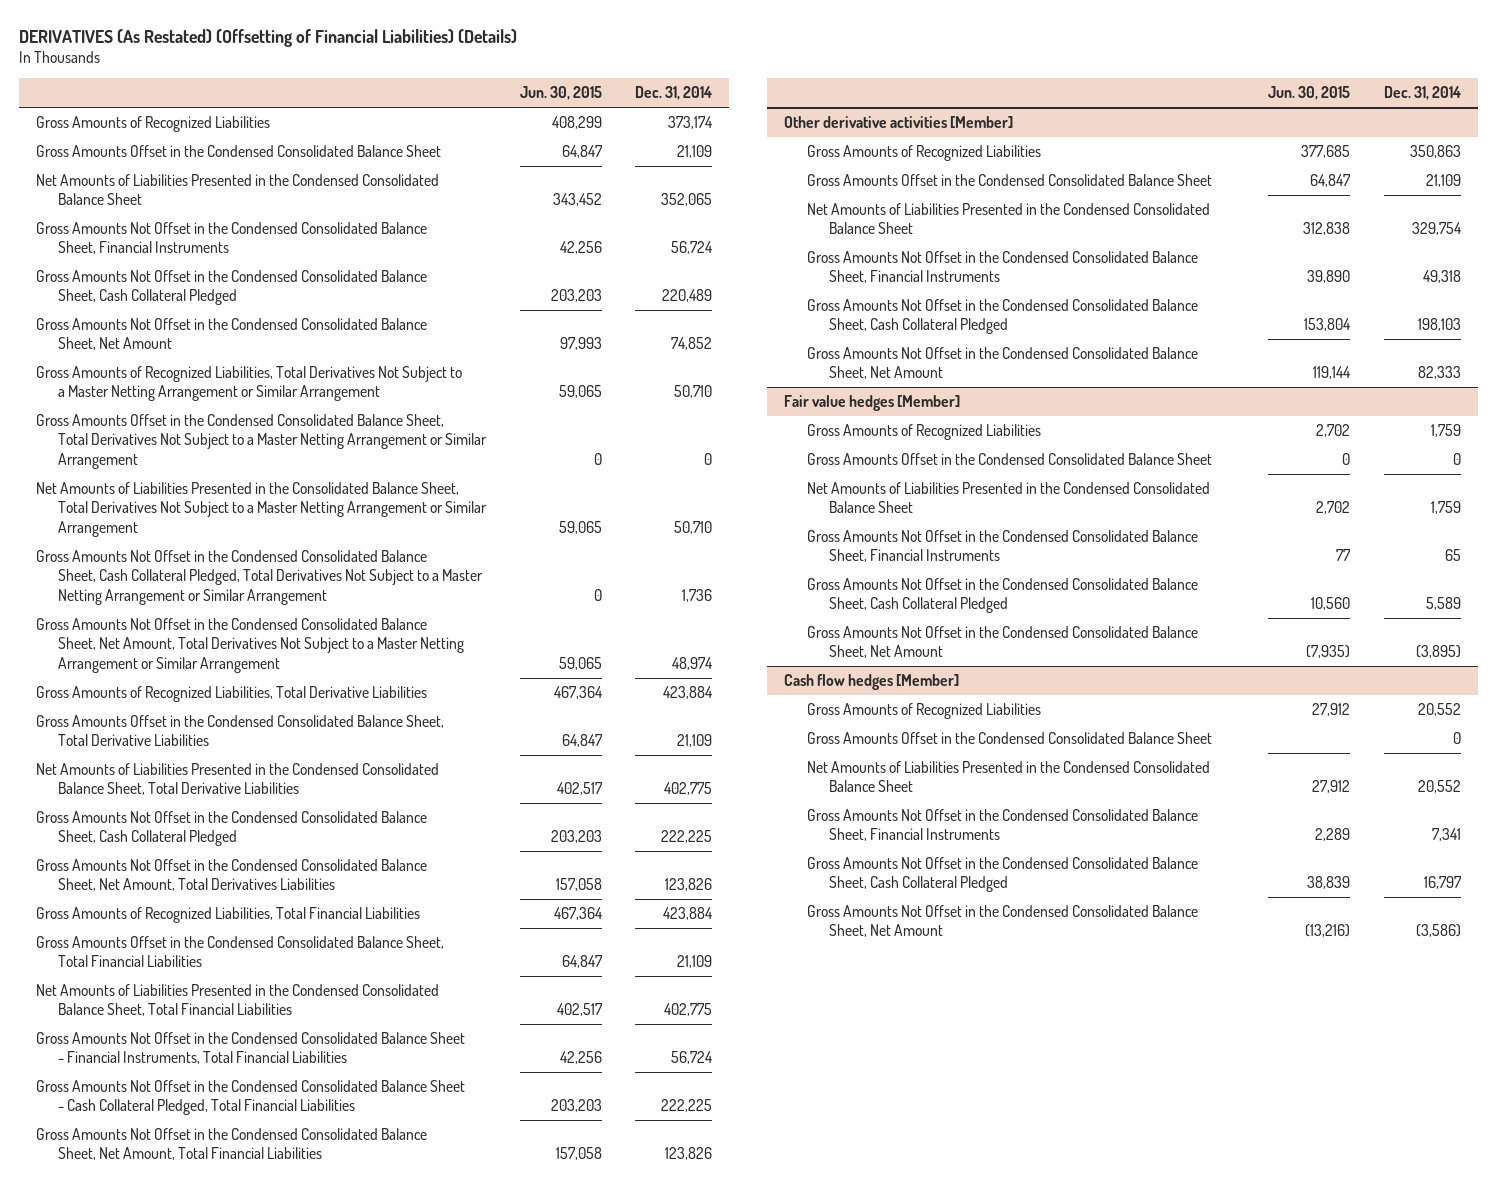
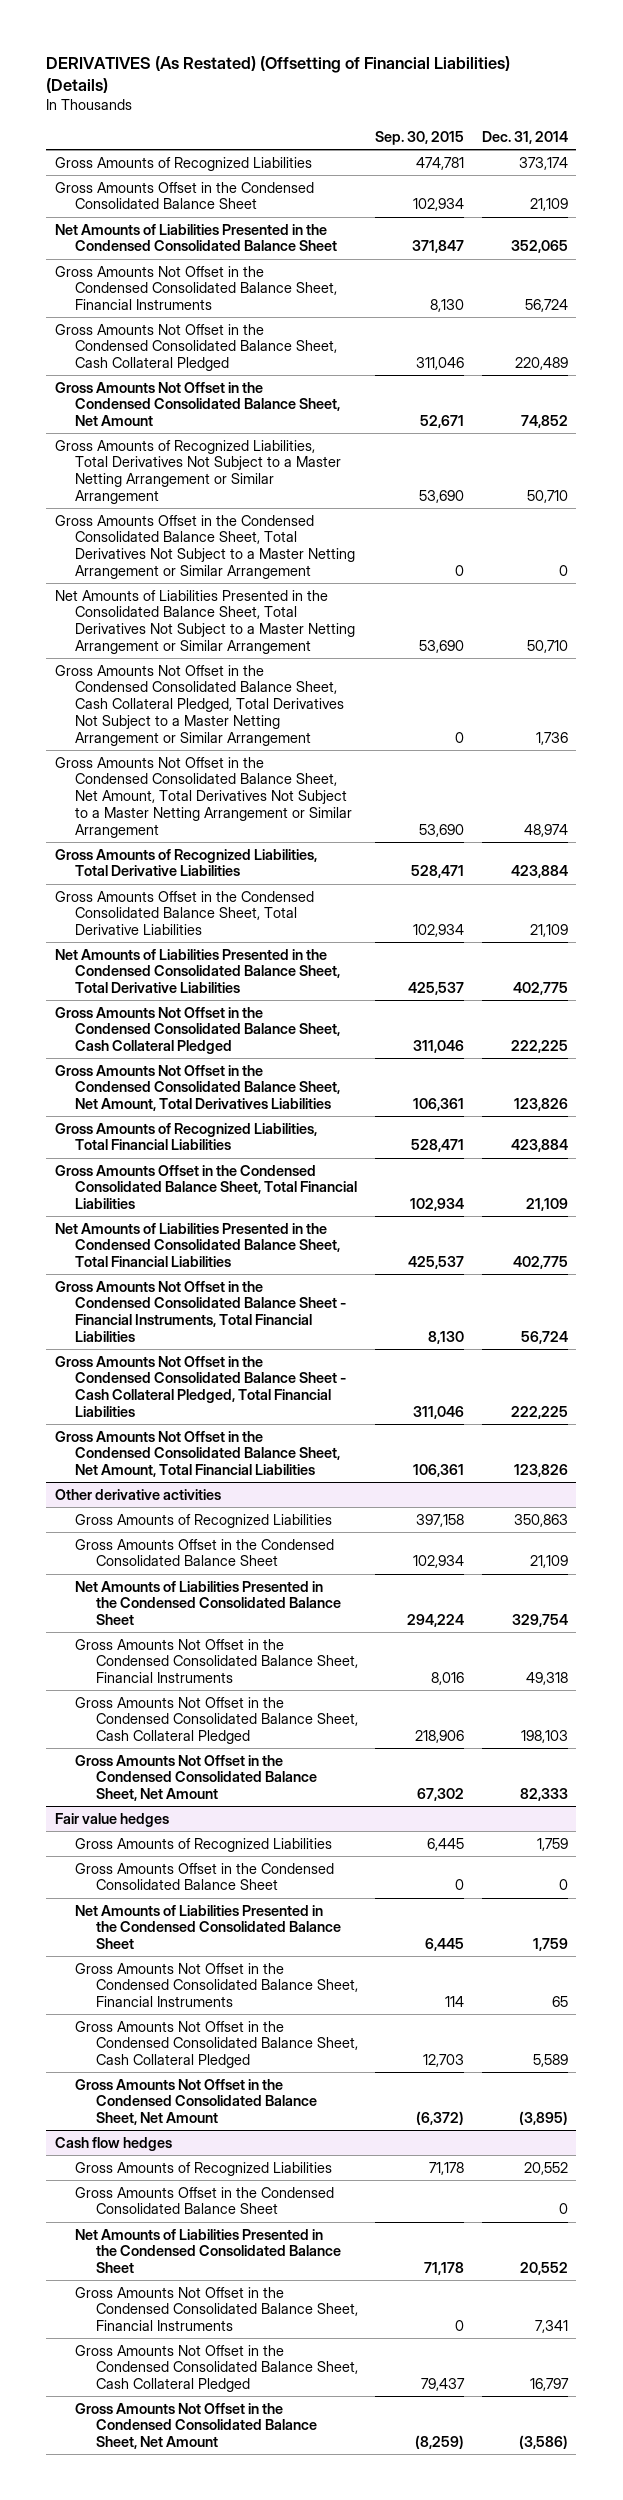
[519,86,602,101] Jun. 30, 2015 -> none
none -> [375,131,465,146] Sep. 30, 2015
[784,115,1014,128] Other derivative activities [Member] -> [55,1488,222,1500] Other derivative activities
[784,394,961,411] Fair value hedges [Member] -> [55,1812,170,1827] Fair value hedges
[784,673,960,690] Cash flow hedges [Member] -> [55,2136,173,2151] Cash flow hedges

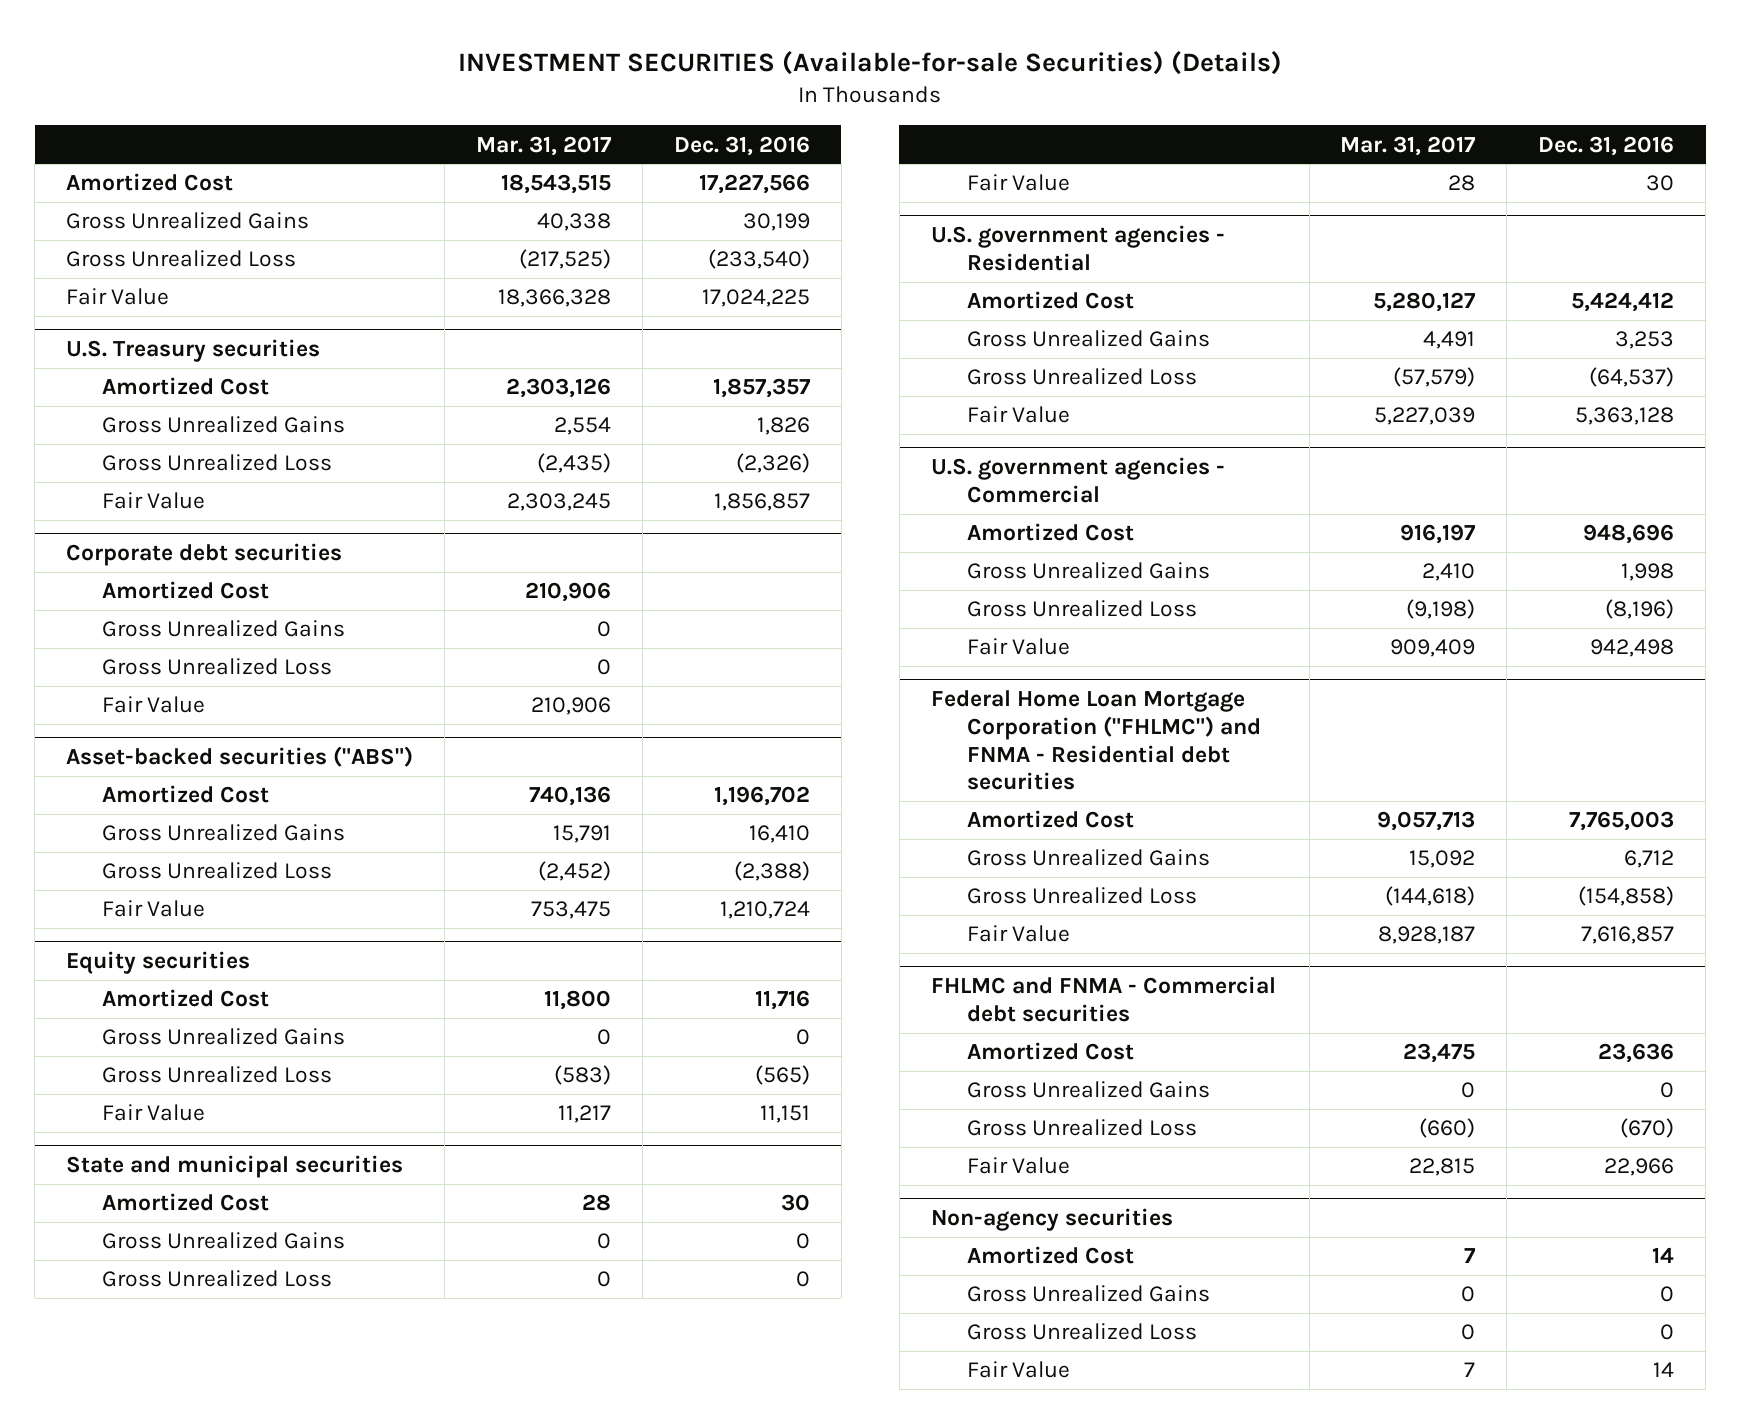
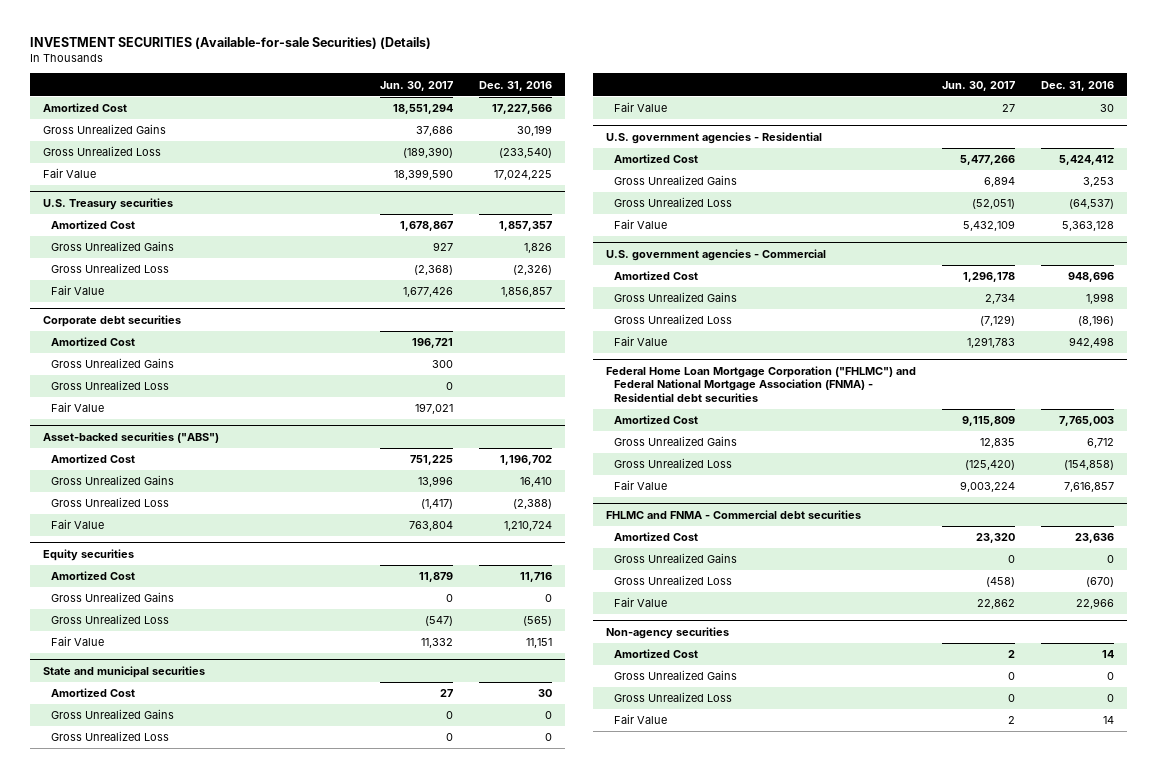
[475,135,612,156] Mar. 31, 2017 -> none
none -> [379,80,453,91] Jun. 30, 2017
[930,690,1261,791] Federal Home Loan Mortgage Corporation ("FHLMC") and FNMA - Residential debt securities -> [605,365,916,402] Federal Home Loan Mortgage Corporation ("FHLMC") and Federal National Mortgage Association (FNMA) - Residential debt securities

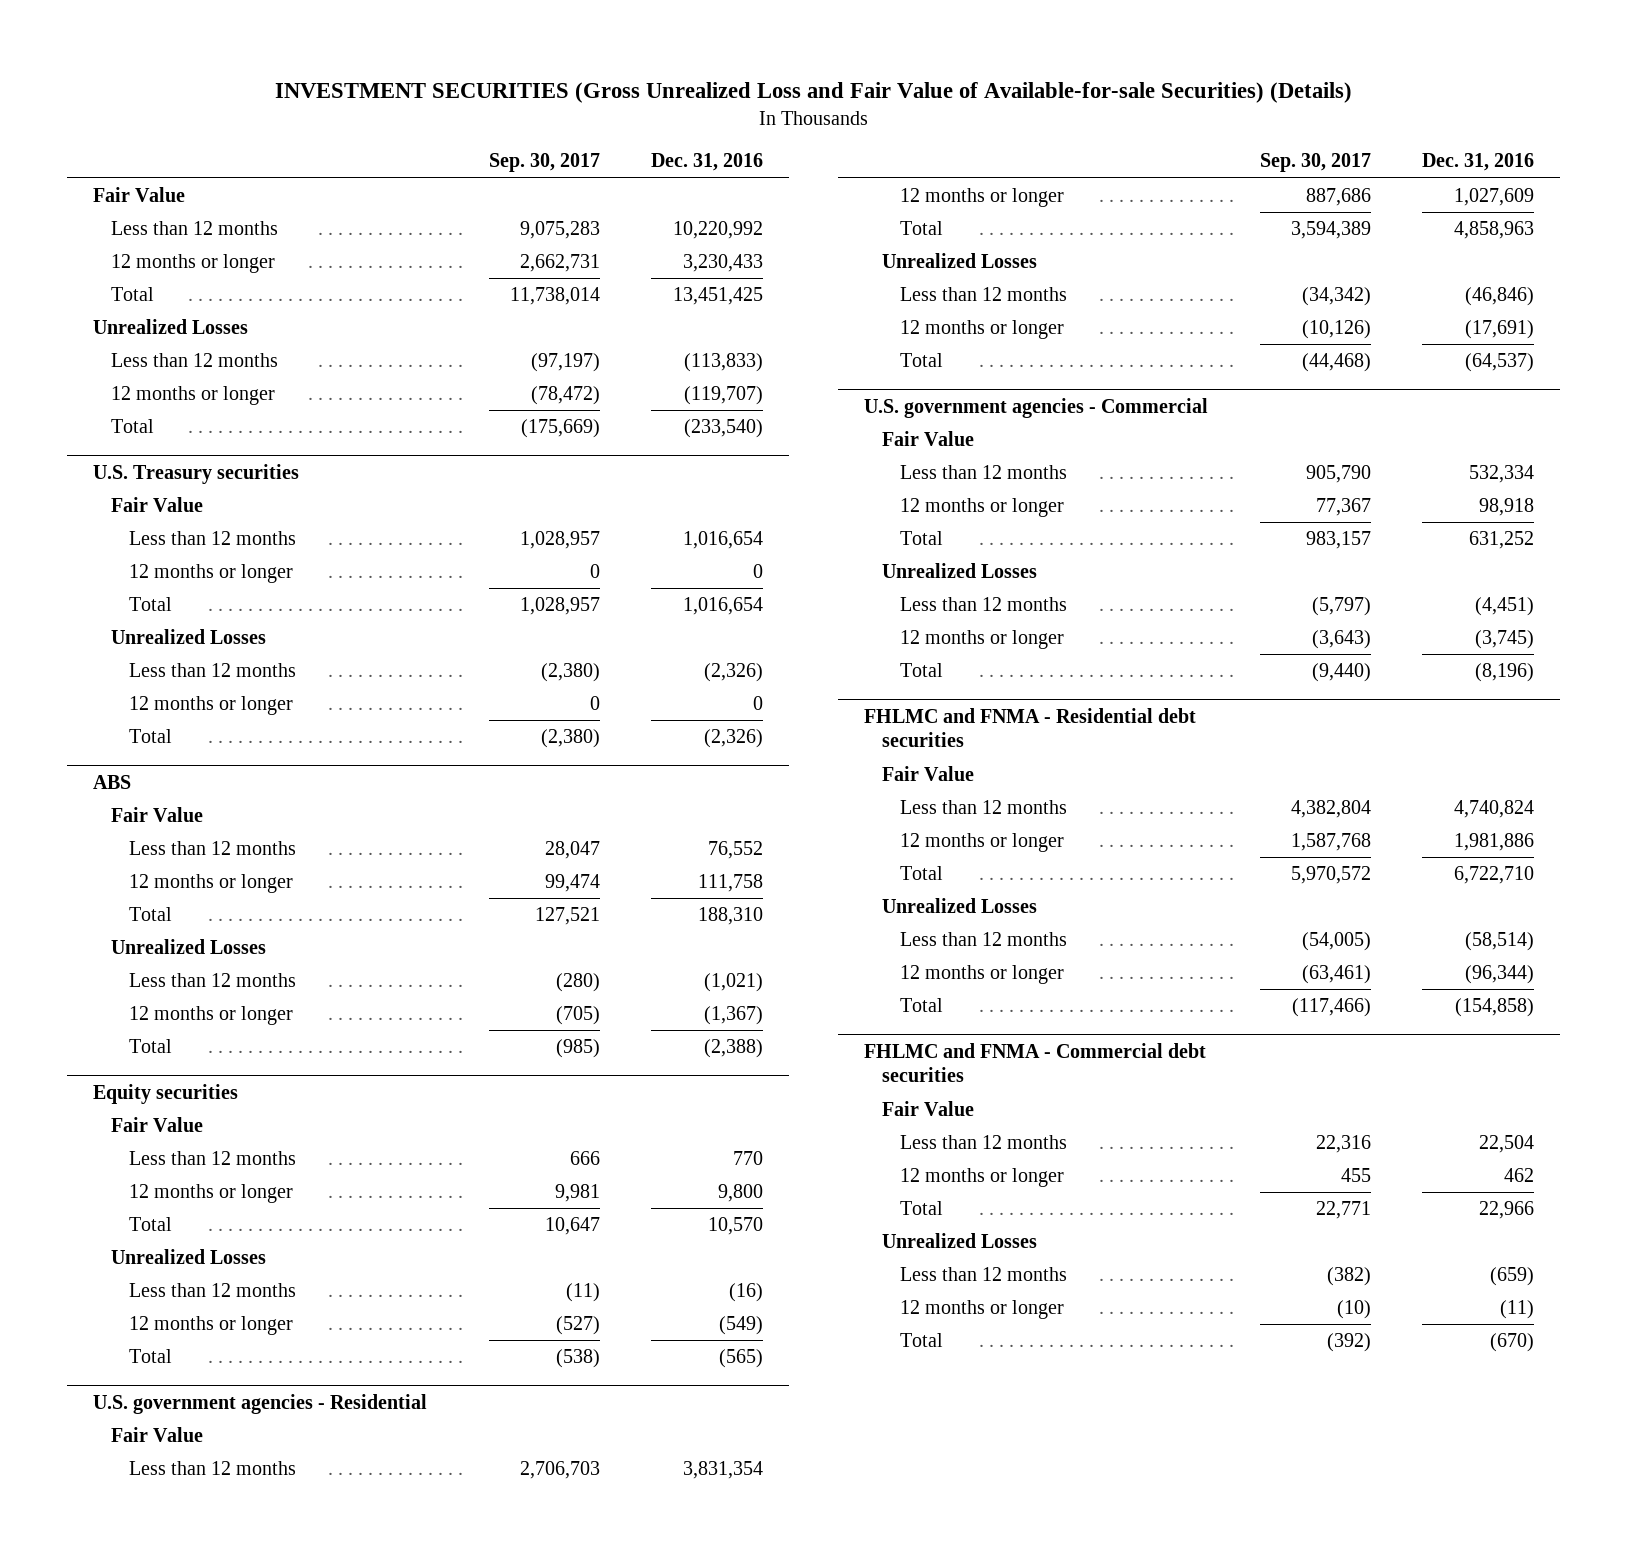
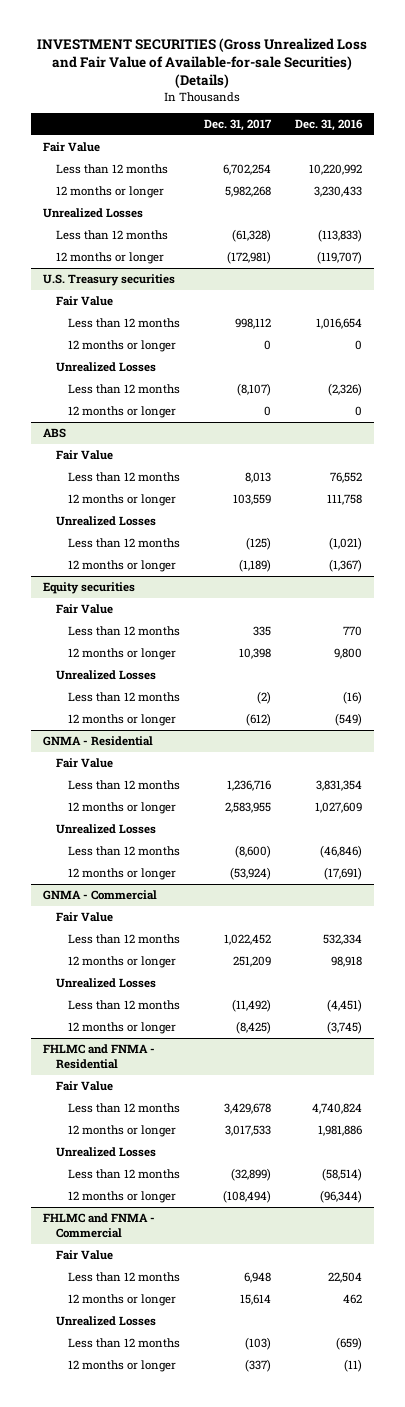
[488,153,600,173] Sep. 30, 2017 -> none
none -> [204,118,273,131] Dec. 31, 2017
[111,287,155,302] Total -> none
[111,419,155,434] Total -> none
[129,597,173,612] Total -> none
[129,729,173,744] Total -> none
[129,907,173,922] Total -> none
[129,1039,173,1054] Total -> none
[129,1217,173,1232] Total -> none
[129,1349,173,1364] Total -> none
[92,1393,427,1414] U.S. government agencies - Residential -> [42,736,153,747] GNMA - Residential
[900,221,944,236] Total -> none
[900,353,944,368] Total -> none
[864,397,1209,418] U.S. government agencies - Commercial -> [42,890,157,901] GNMA - Commercial
[900,531,944,546] Total -> none
[900,663,944,678] Total -> none
[864,707,1197,748] FHLMC and FNMA - Residential debt securities -> [42,1044,155,1069] FHLMC and FNMA - Residential
[900,866,944,881] Total -> none
[900,998,944,1013] Total -> none
[864,1042,1207,1083] FHLMC and FNMA - Commercial debt securities -> [42,1213,155,1238] FHLMC and FNMA - Commercial
[900,1201,944,1216] Total -> none
[900,1333,944,1348] Total -> none

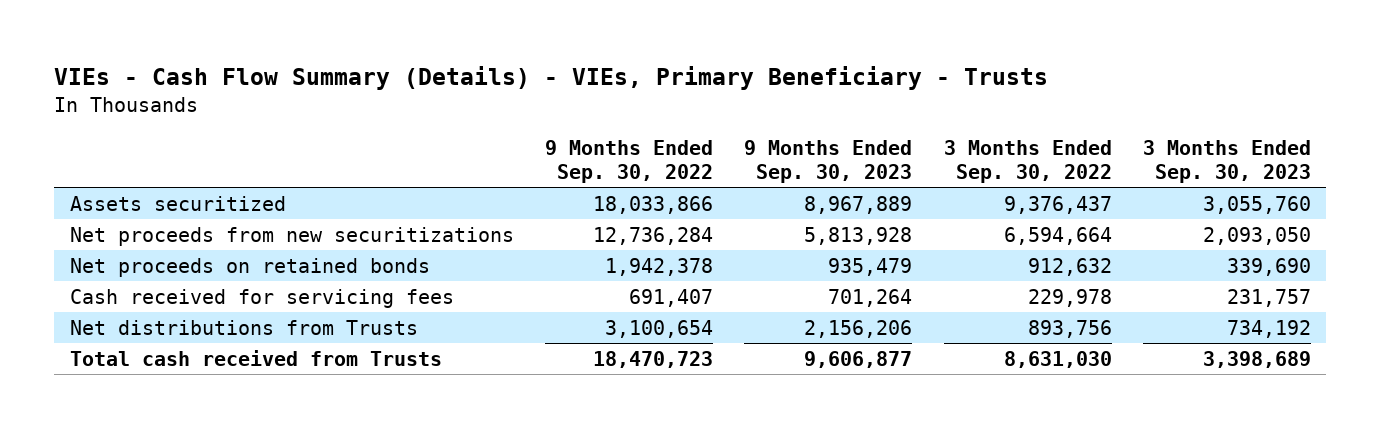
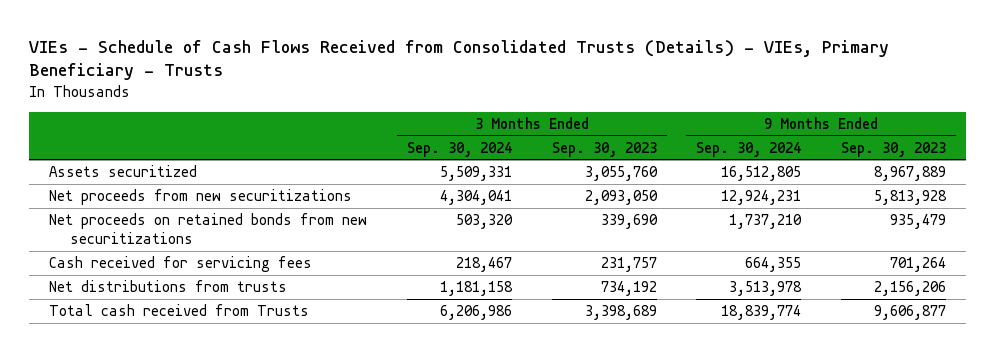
[54,66,1049,91] VIEs - Cash Flow Summary (Details) - VIEs, Primary Beneficiary - Trusts -> [28,39,889,81] VIEs - Schedule of Cash Flows Received from Consolidated Trusts (Details) - VIEs, Primary Beneficiary - Trusts
[545,139,714,183] 9 Months Ended Sep. 30, 2022 -> none
[943,139,1112,183] 3 Months Ended Sep. 30, 2022 -> none
none -> [406,141,512,157] Sep. 30, 2024
none -> [696,141,802,157] Sep. 30, 2024
[70,257,431,277] Net proceeds on retained bonds -> [48,213,367,244] Net proceeds on retained bonds from new securitizations
[70,319,419,335] Net distributions from Trusts -> [48,280,287,293] Net distributions from trusts

